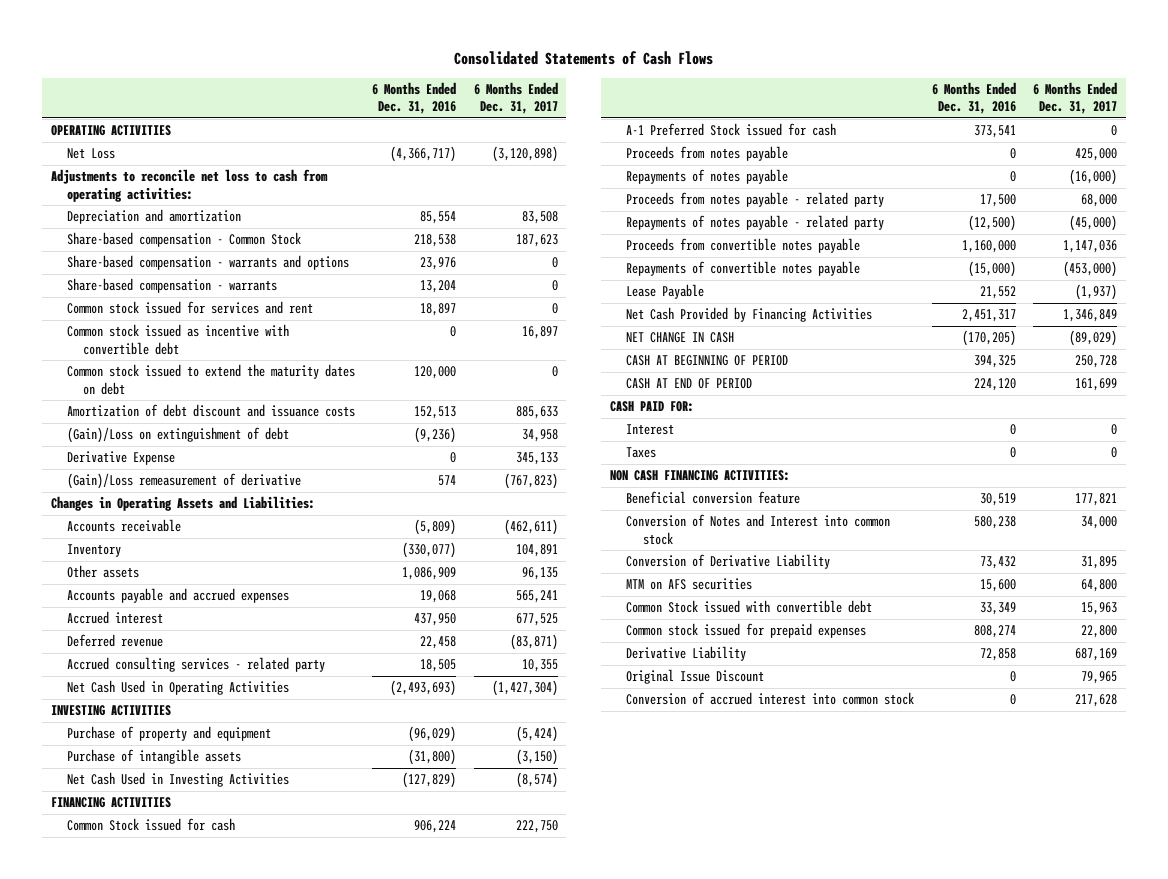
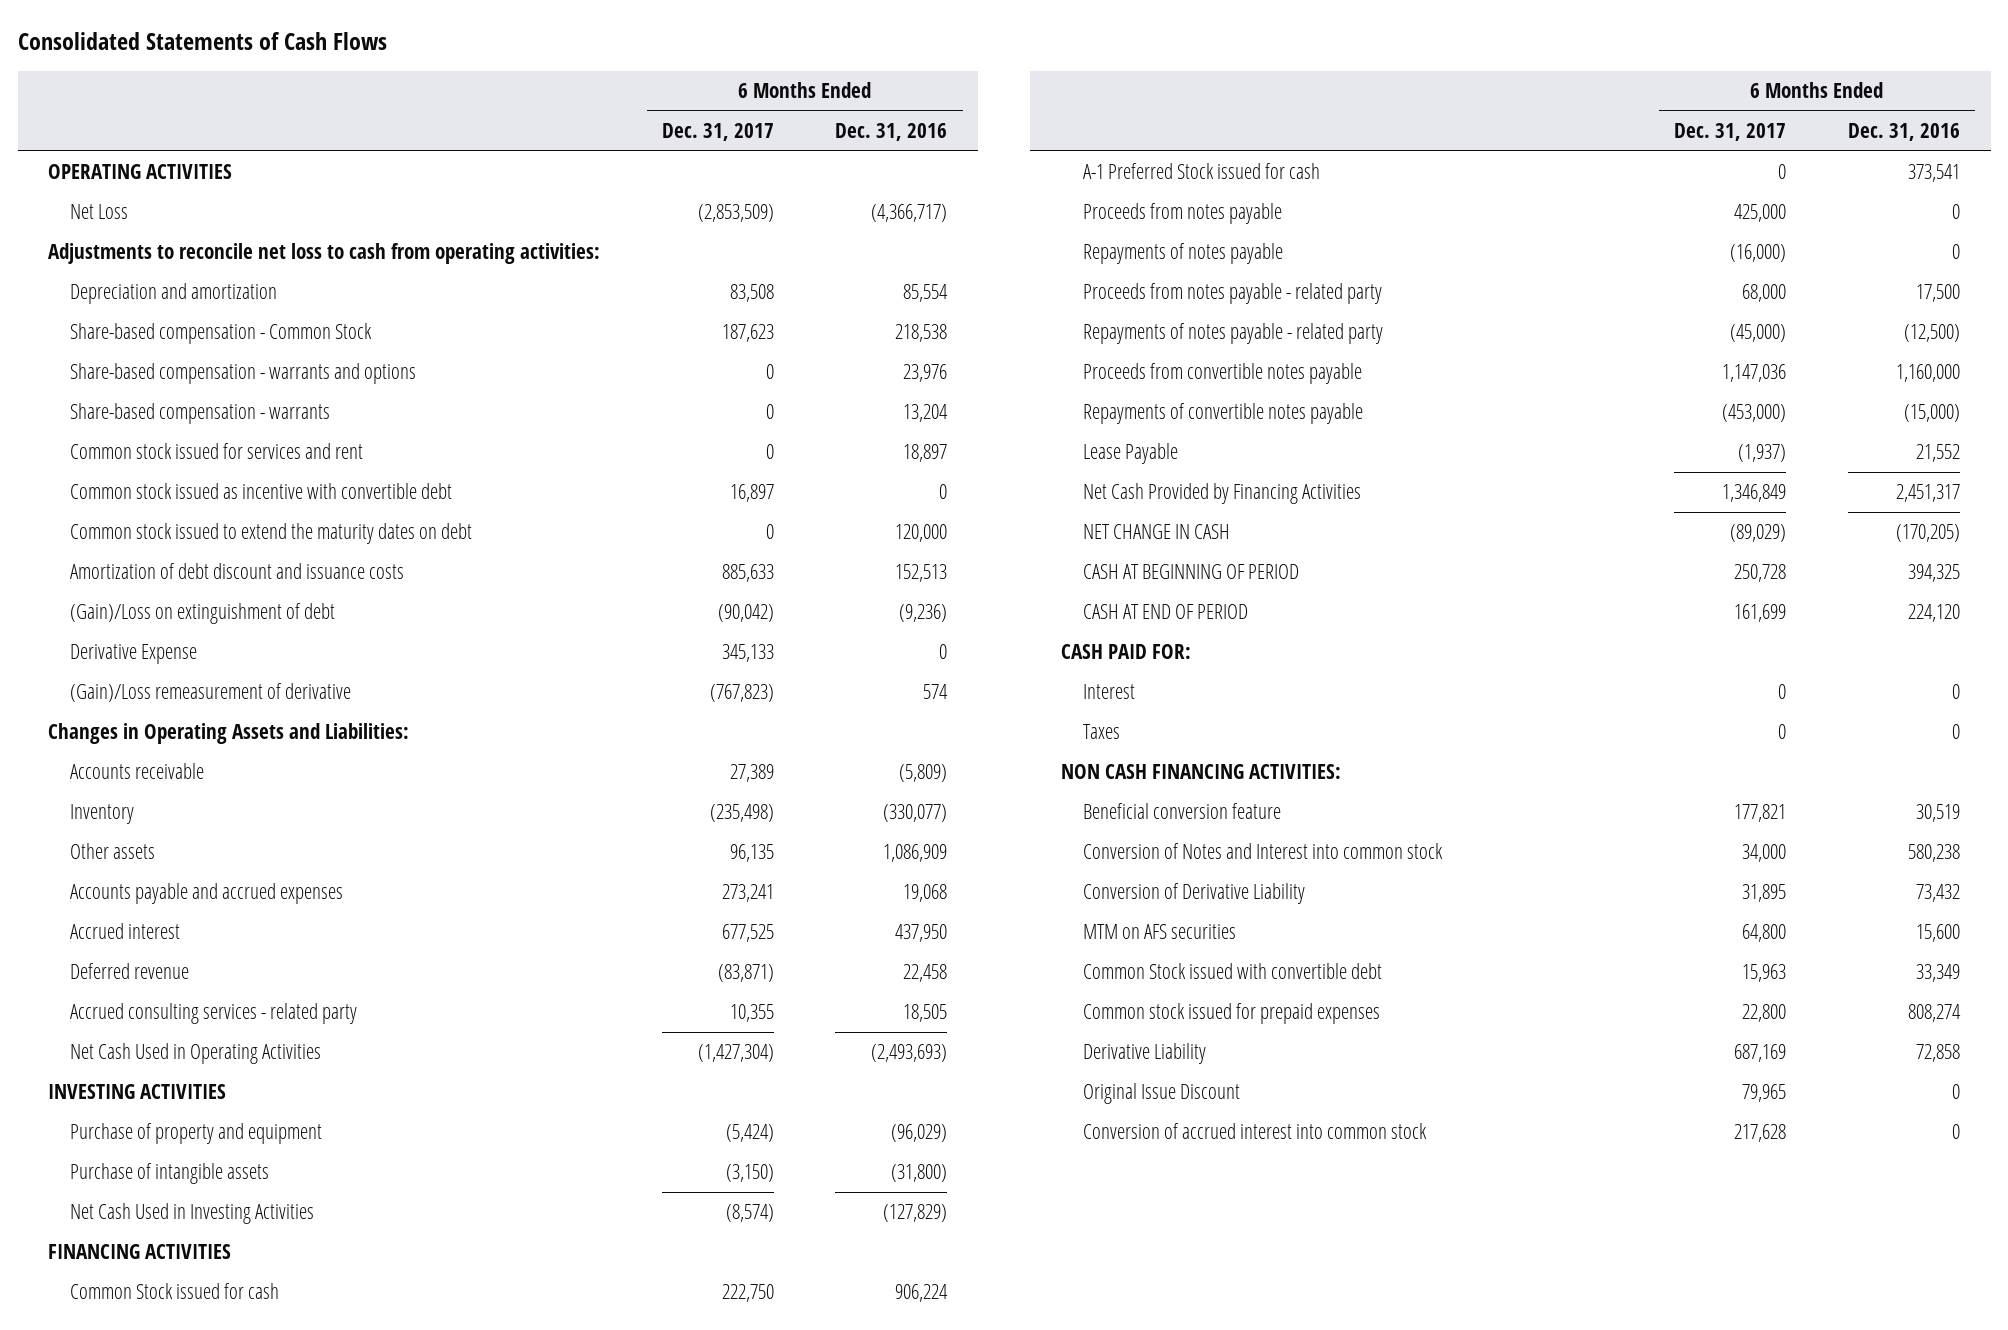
[491,146,558,163] (3,120,898) -> [697,204,774,223] (2,853,509)
[521,429,558,443] 34,958 -> [717,604,774,623] (90,042)
[503,519,558,536] (462,611) -> [729,764,774,783] 27,389
[515,544,558,558] 104,891 -> [709,804,774,823] (235,498)
[515,590,558,604] 565,241 -> [721,884,774,903] 273,241

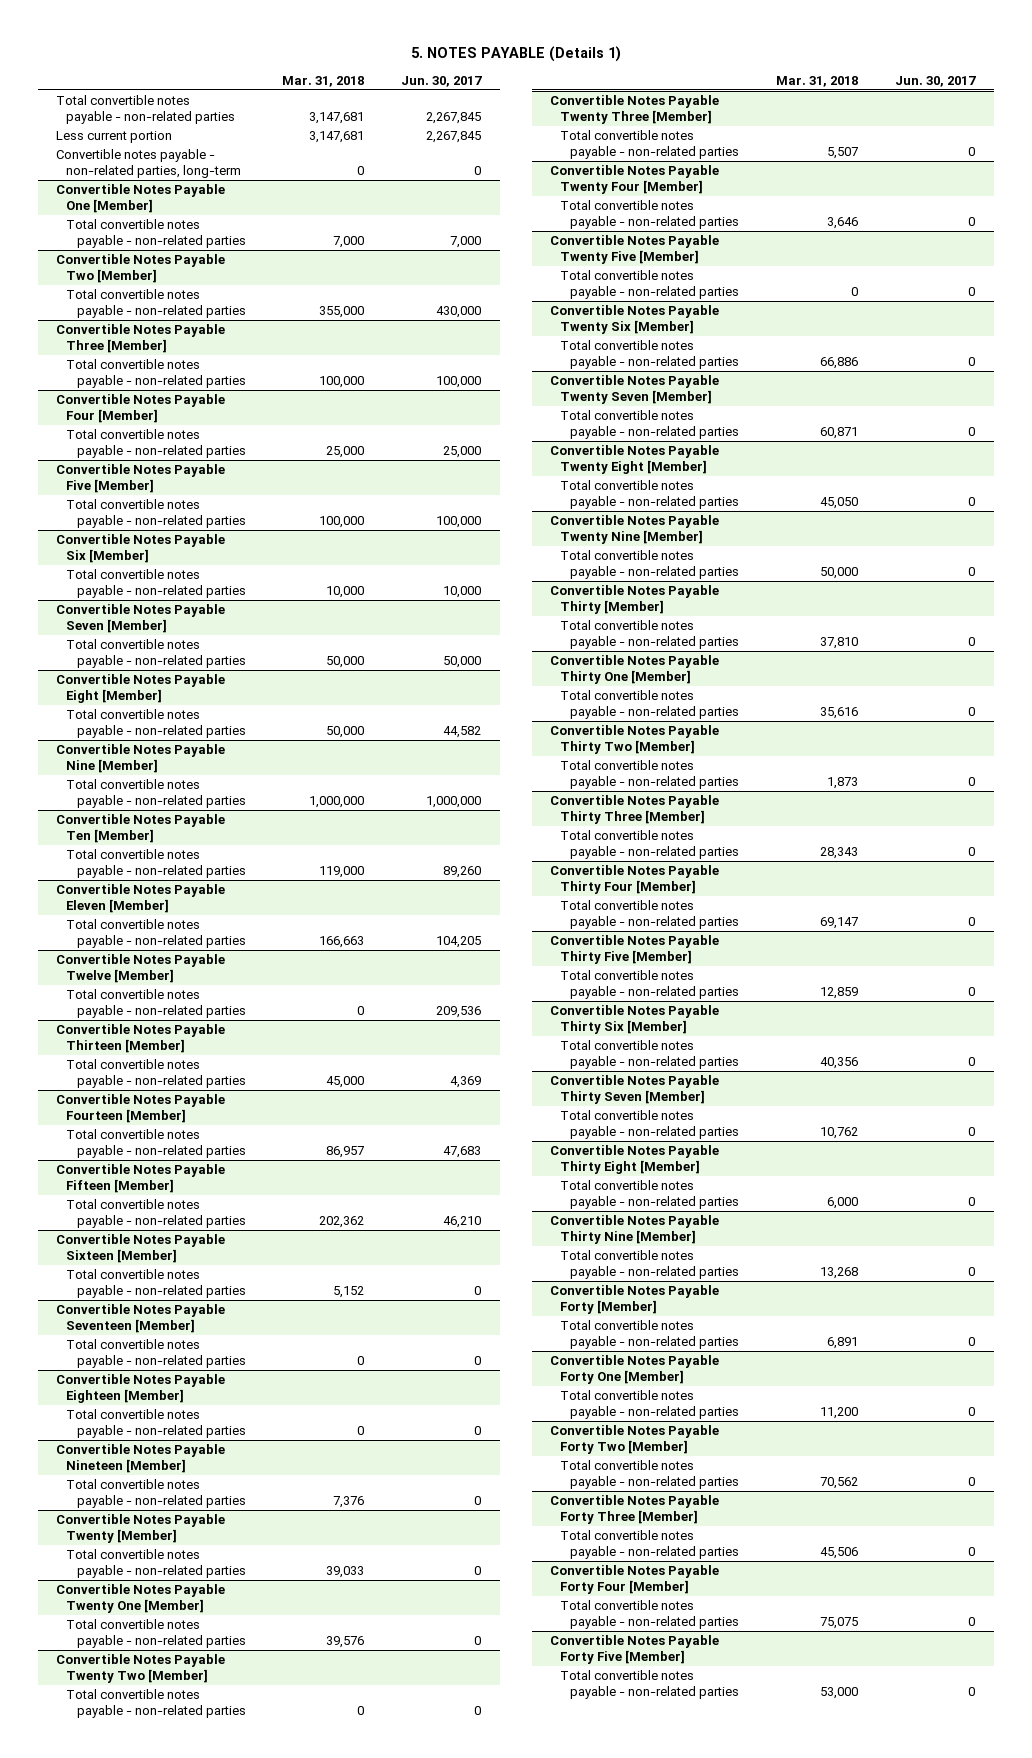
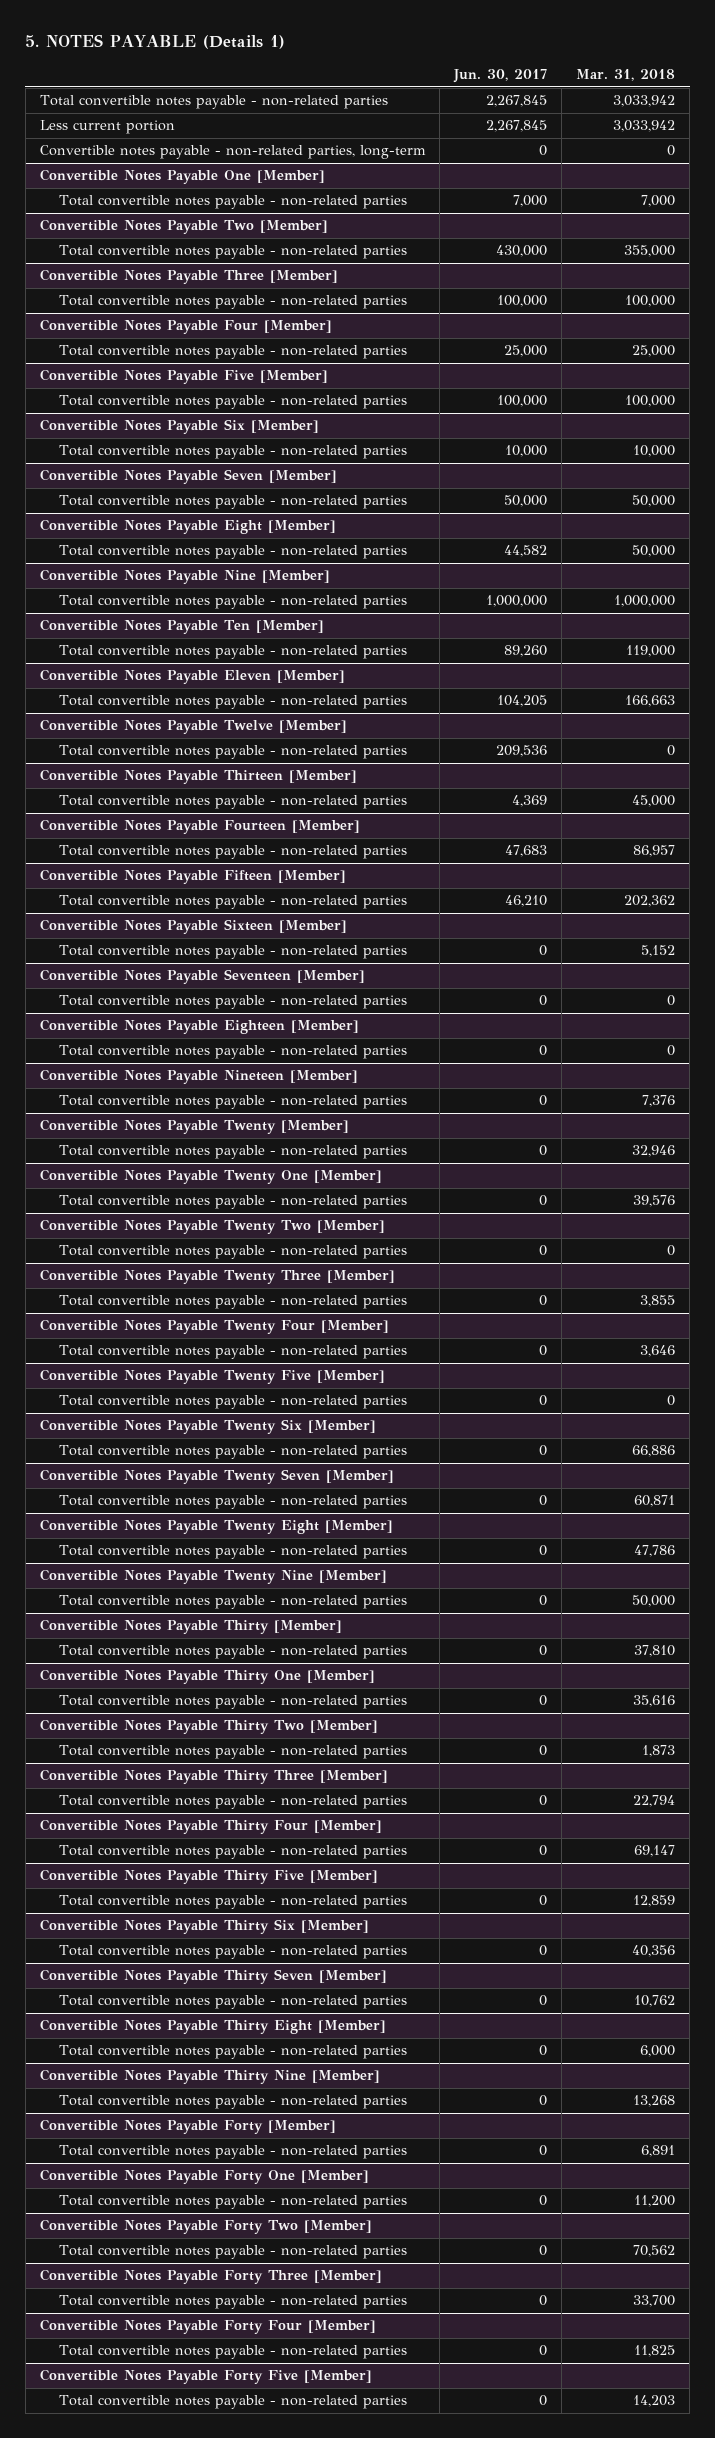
[309,111,365,124] 3,147,681 -> [613,95,676,108] 3,033,942
[309,130,365,143] 3,147,681 -> [613,120,676,133] 3,033,942
[326,1565,365,1578] 39,033 -> [632,1145,676,1158] 32,946
[827,146,859,159] 5,507 -> [640,1295,676,1308] 3,855
[820,496,859,509] 45,050 -> [634,1545,676,1558] 47,786
[820,846,859,859] 28,343 -> [633,1795,676,1808] 22,794
[820,1546,859,1559] 45,506 -> [633,2295,676,2308] 33,700
[820,1616,859,1629] 75,075 -> [634,2345,676,2358] 11,825
[820,1686,859,1699] 53,000 -> [633,2395,676,2408] 14,203

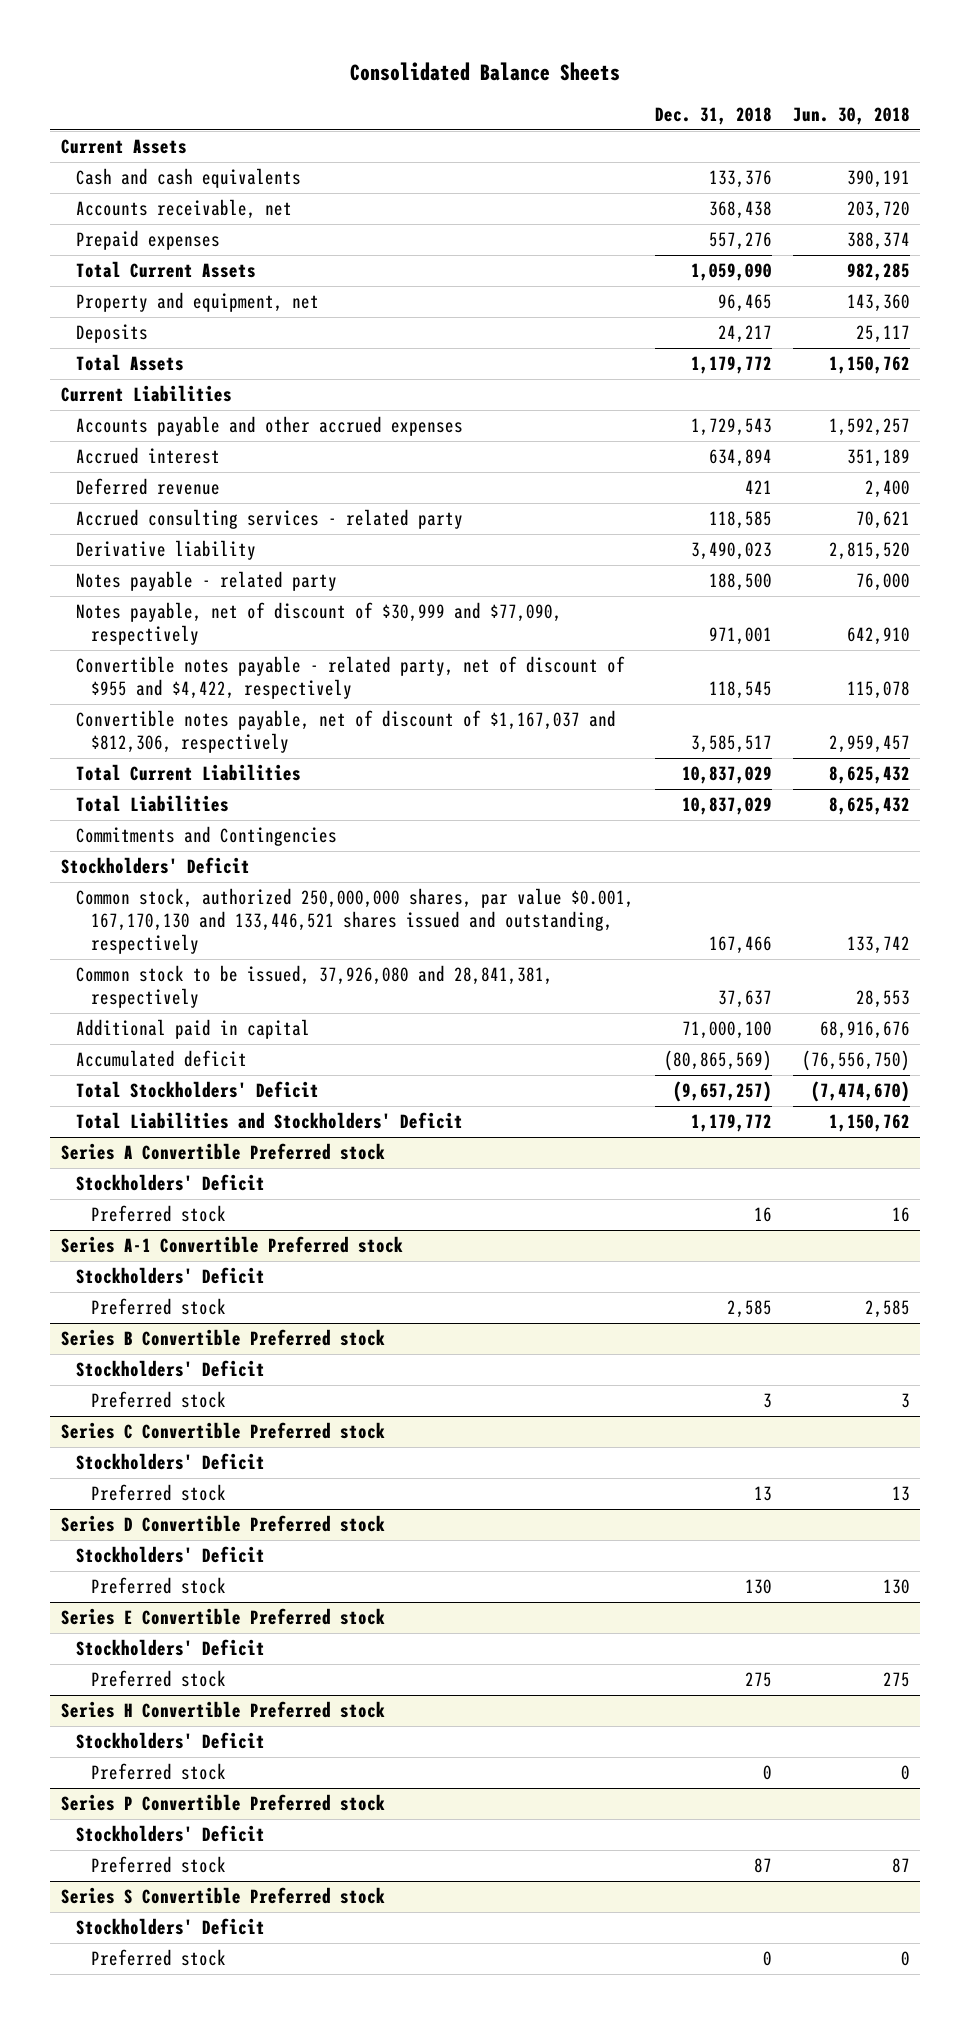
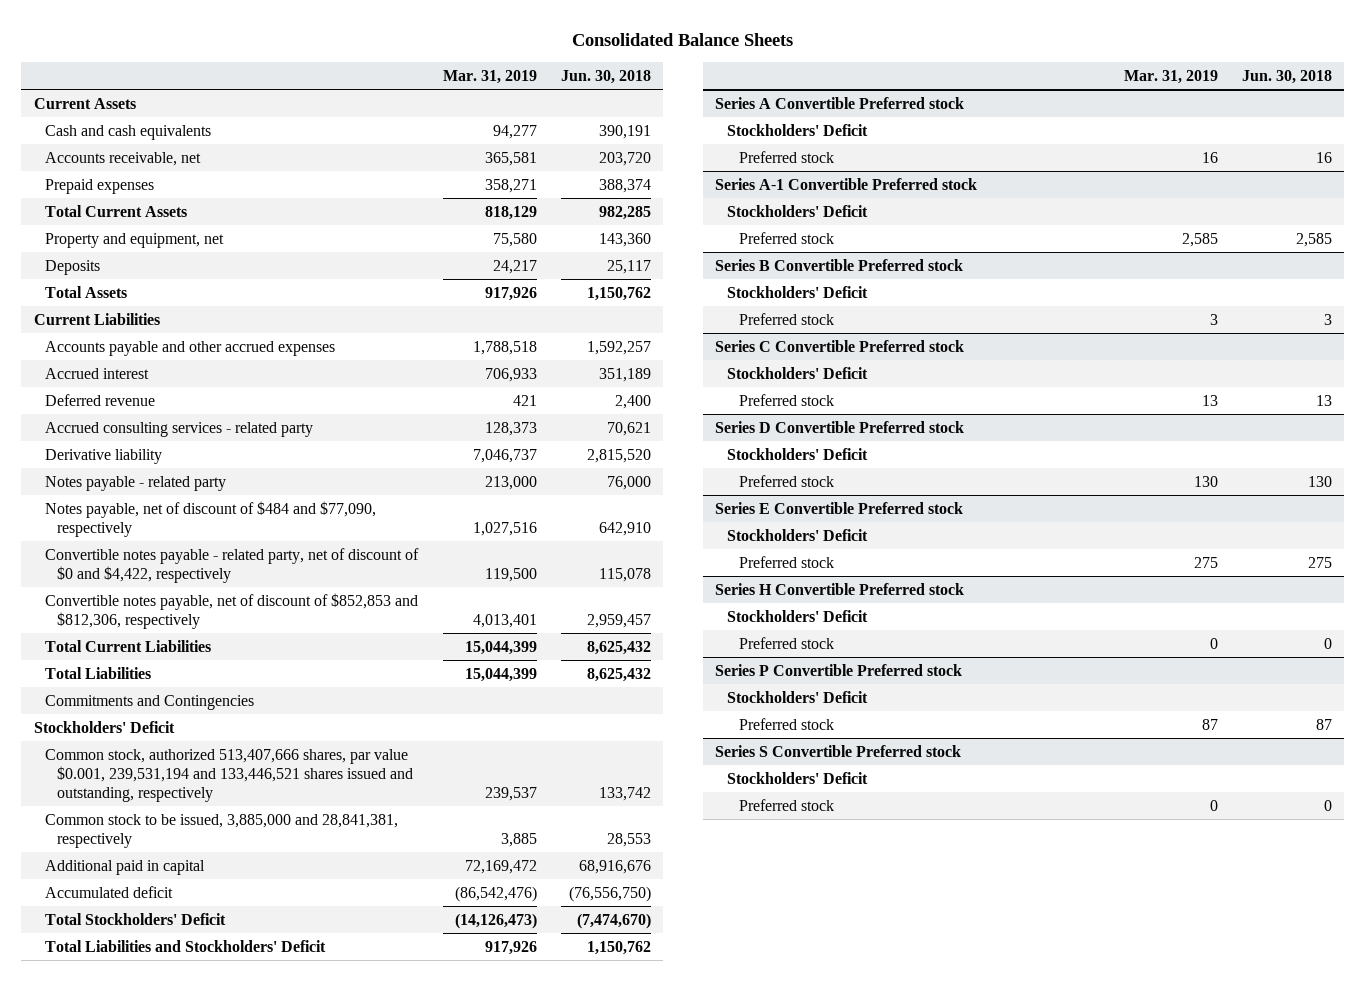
[654,106,772,125] Dec. 31, 2018 -> none
none -> [442,69,537,84] Mar. 31, 2019
[75,602,562,646] Notes payable, net of discount of $30,999 and $77,090, respectively -> [45,500,377,537] Notes payable, net of discount of $484 and $77,090, respectively
[75,656,625,700] Convertible notes payable - related party, net of discount of $955 and $4,422, respectively -> [45,547,420,583] Convertible notes payable - related party, net of discount of $0 and $4,422, respectively
[75,710,616,754] Convertible notes payable, net of discount of $1,167,037 and $812,306, respectively -> [45,592,419,629] Convertible notes payable, net of discount of $852,853 and $812,306, respectively
[75,888,634,955] Common stock, authorized 250,000,000 shares, par value $0.001, 167,170,130 and 133,446,521 shares issued and outstanding, respectively -> [45,748,414,803] Common stock, authorized 513,407,666 shares, par value $0.001, 239,531,194 and 133,446,521 shares issued and outstanding, respectively
[75,965,553,1009] Common stock to be issued, 37,926,080 and 28,841,381, respectively -> [45,813,399,848] Common stock to be issued, 3,885,000 and 28,841,381, respectively

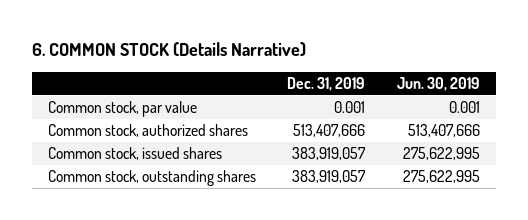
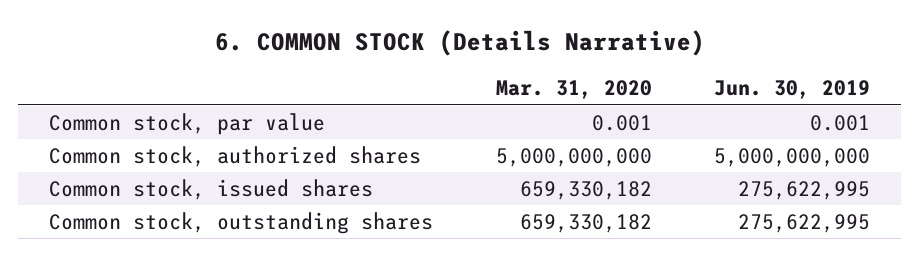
[287,77,366,92] Dec. 31, 2019 -> none
none -> [495,80,652,100] Mar. 31, 2020
[408,124,481,138] 513,407,666 -> [714,148,871,168] 5,000,000,000

